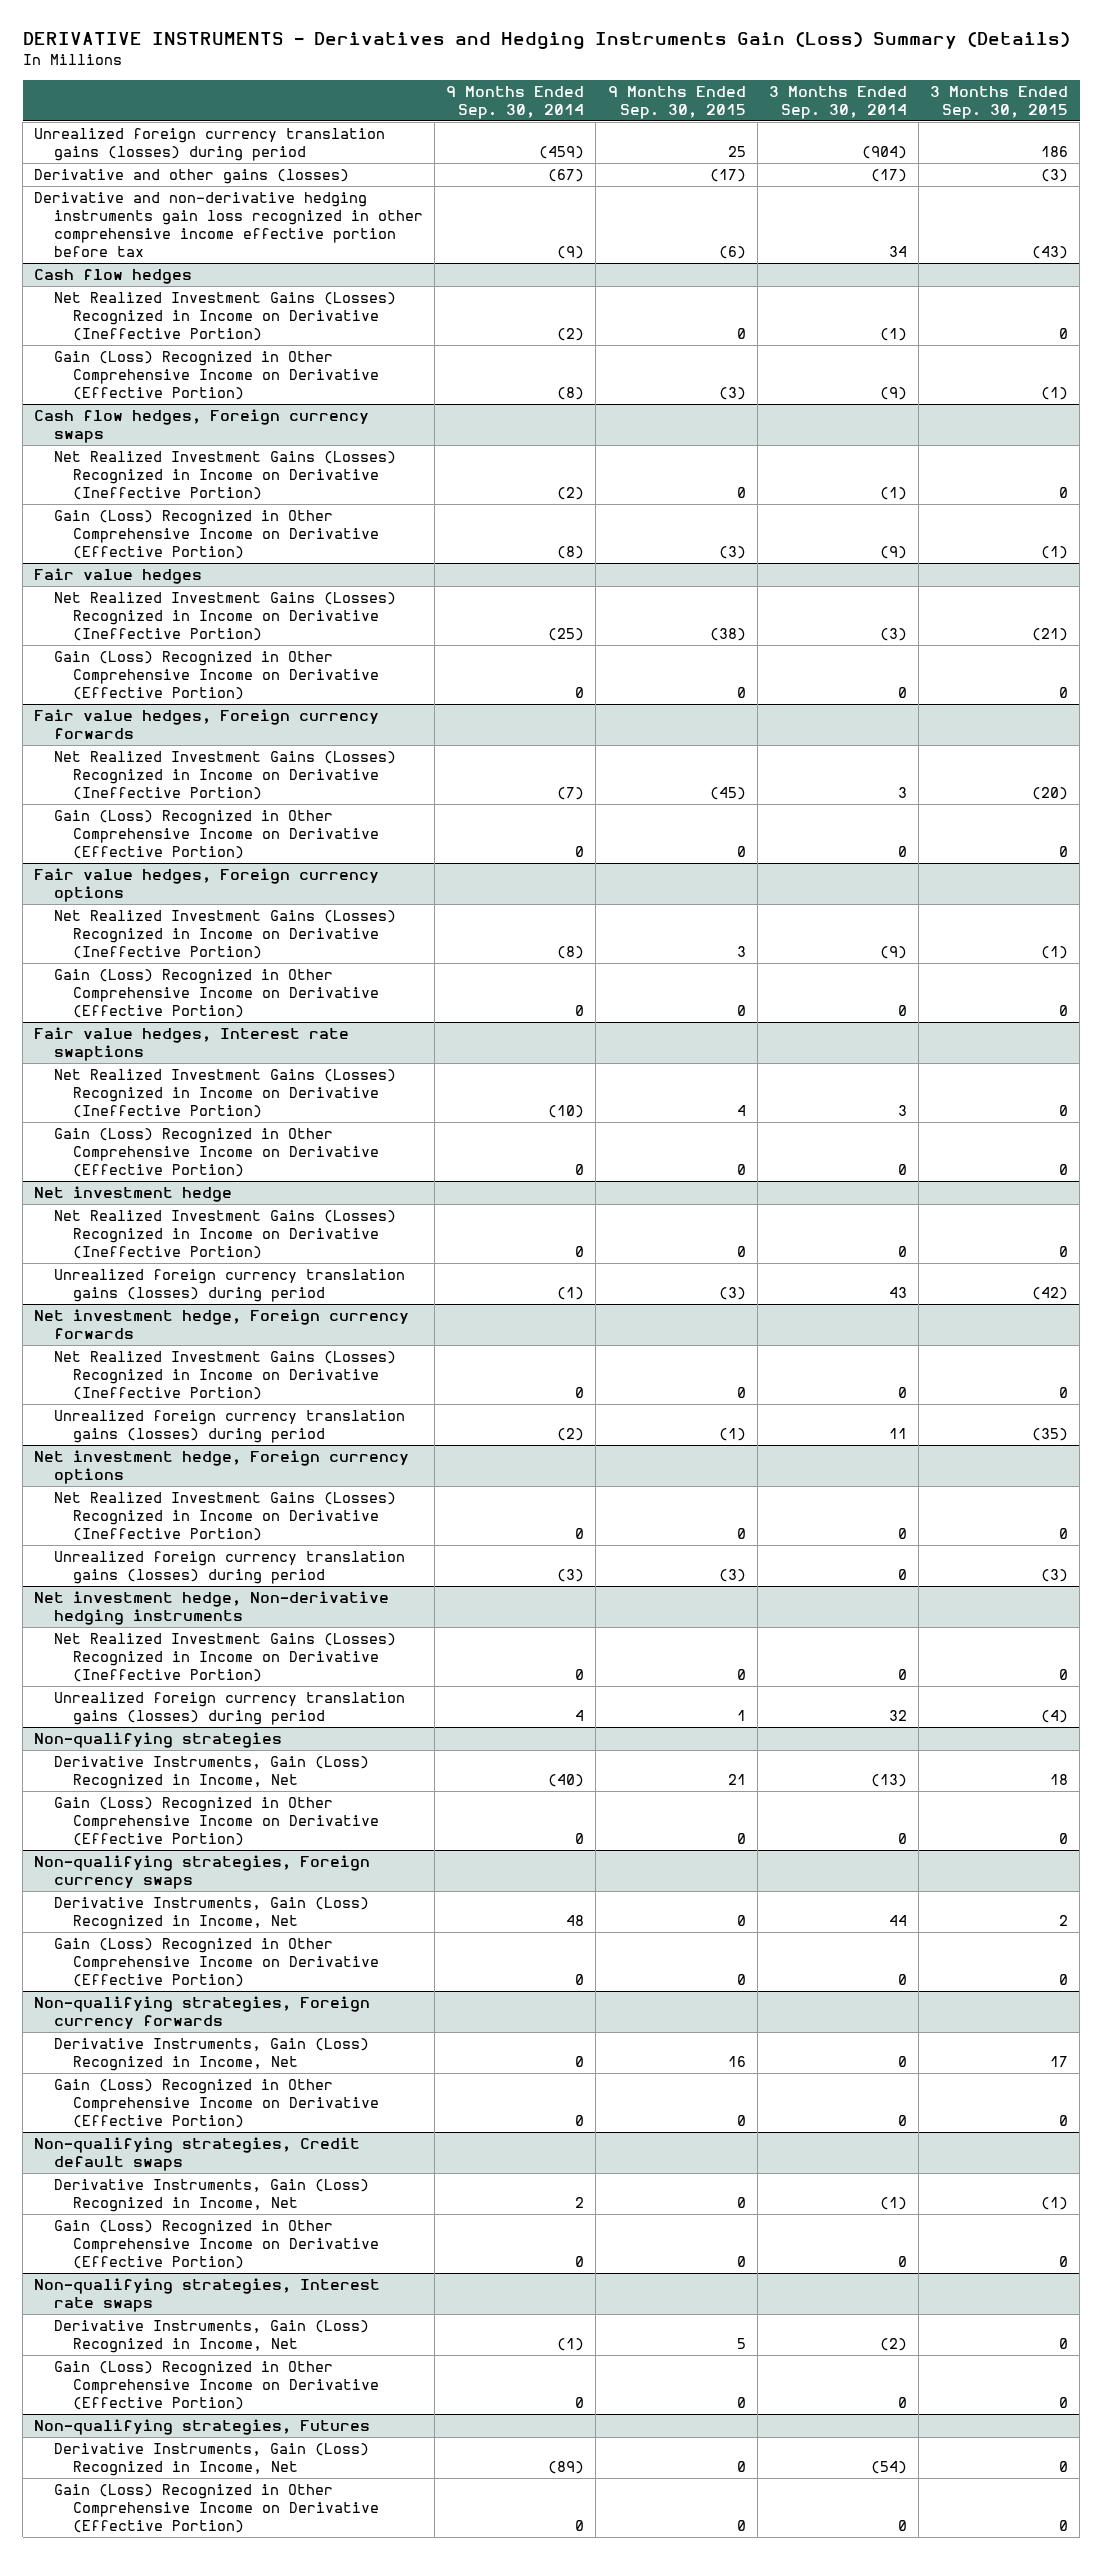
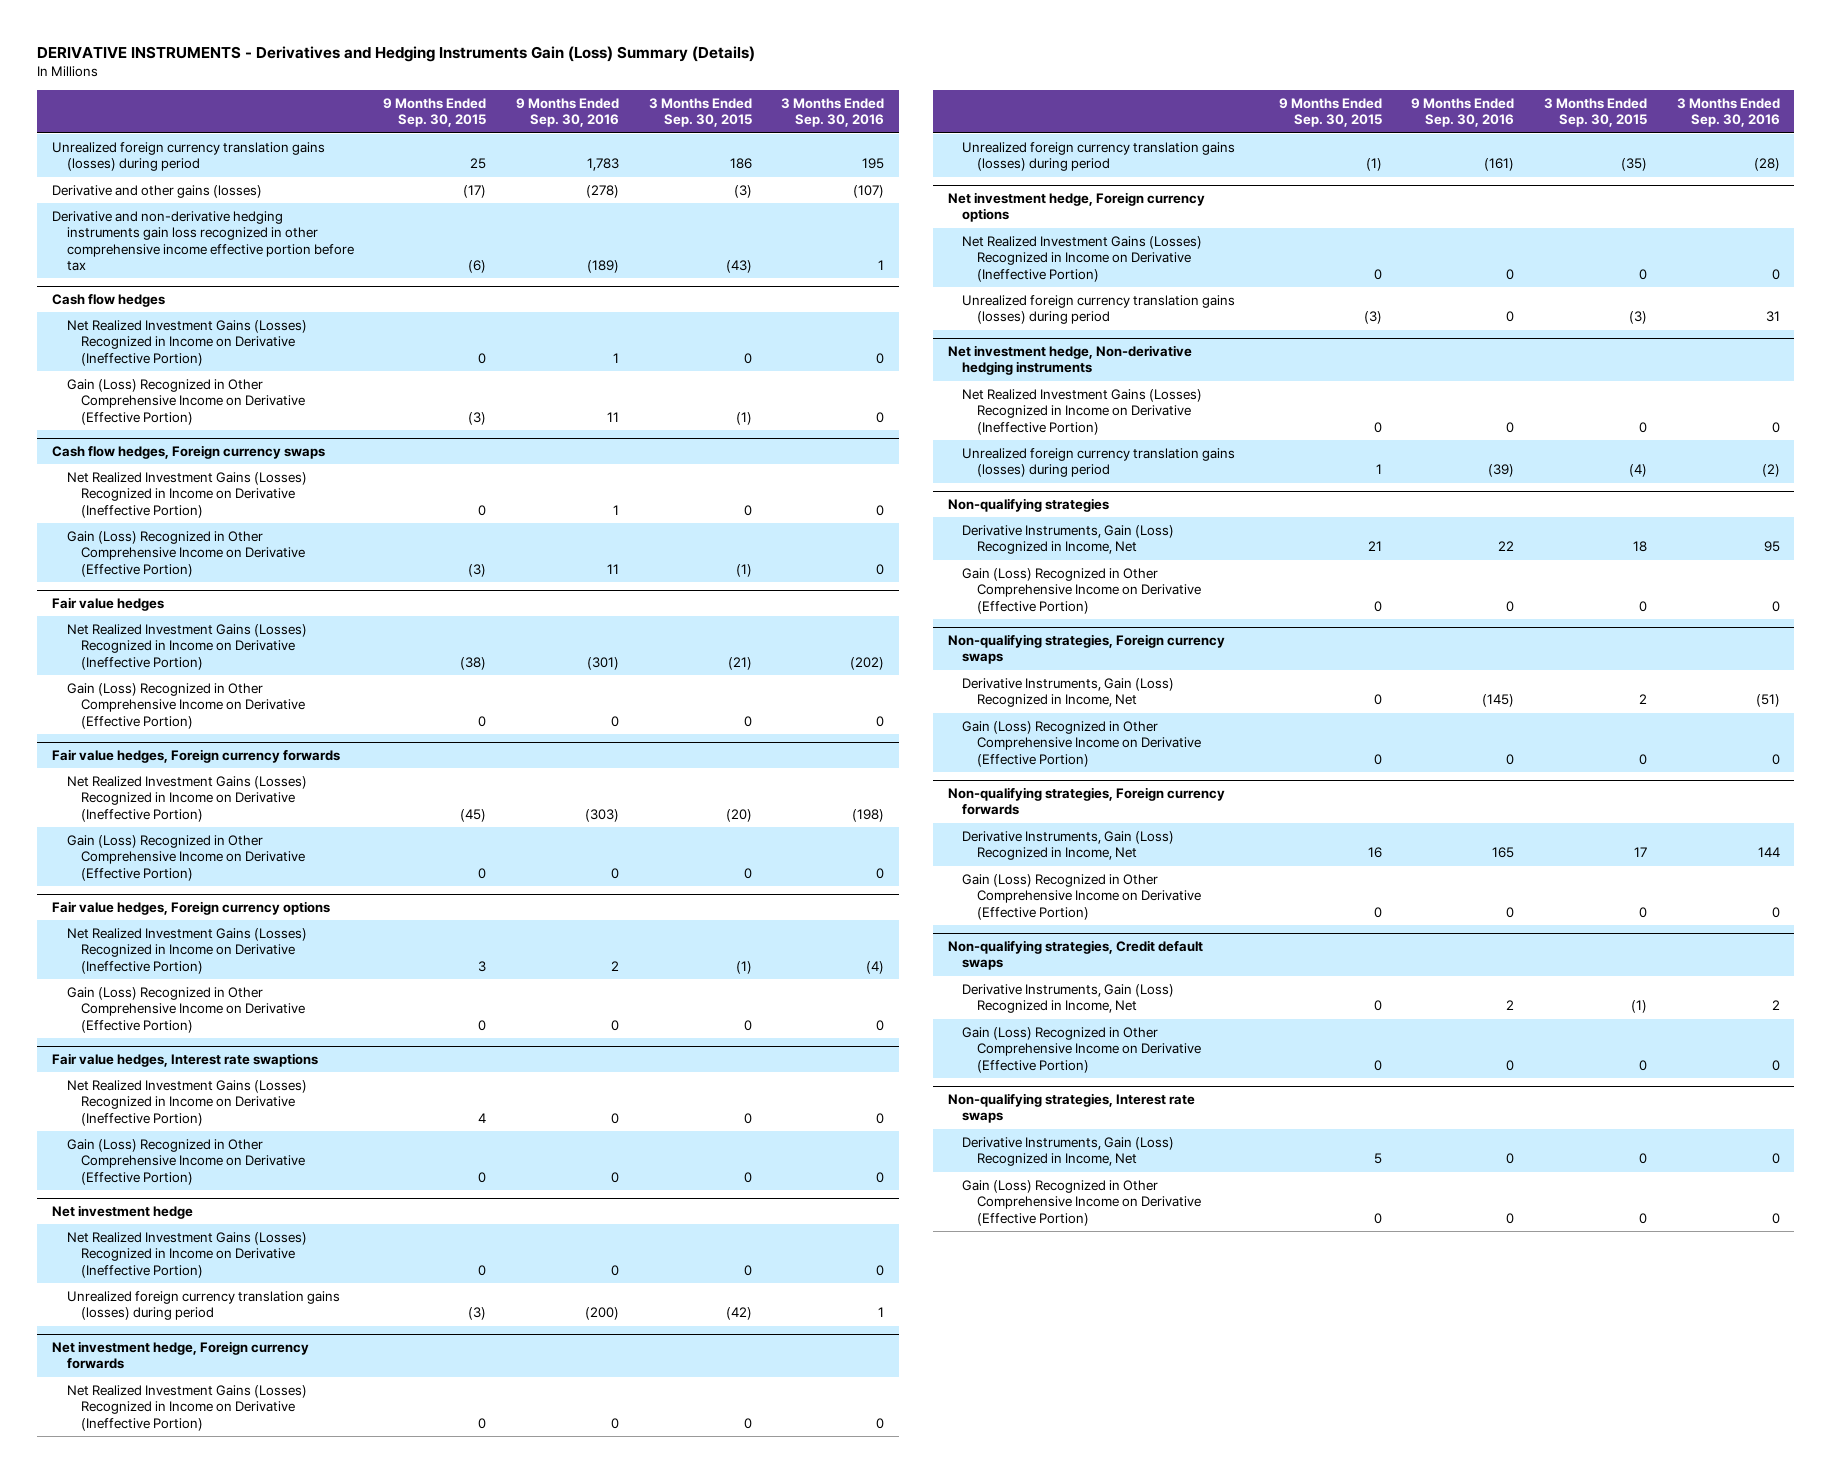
[446,85,585,119] 9 Months Ended Sep. 30, 2014 -> none
[768,85,907,119] 3 Months Ended Sep. 30, 2014 -> none
none -> [515,97,619,128] 9 Months Ended Sep. 30, 2016
none -> [781,97,885,128] 3 Months Ended Sep. 30, 2016
[34,2419,371,2436] Non-qualifying strategies, Futures -> none
[53,2443,369,2476] Derivative Instruments, Gain (Loss) Recognized in Income, Net -> none
[53,2484,380,2533] Gain (Loss) Recognized in Other Comprehensive Income on Derivative (Effective Portion) -> none

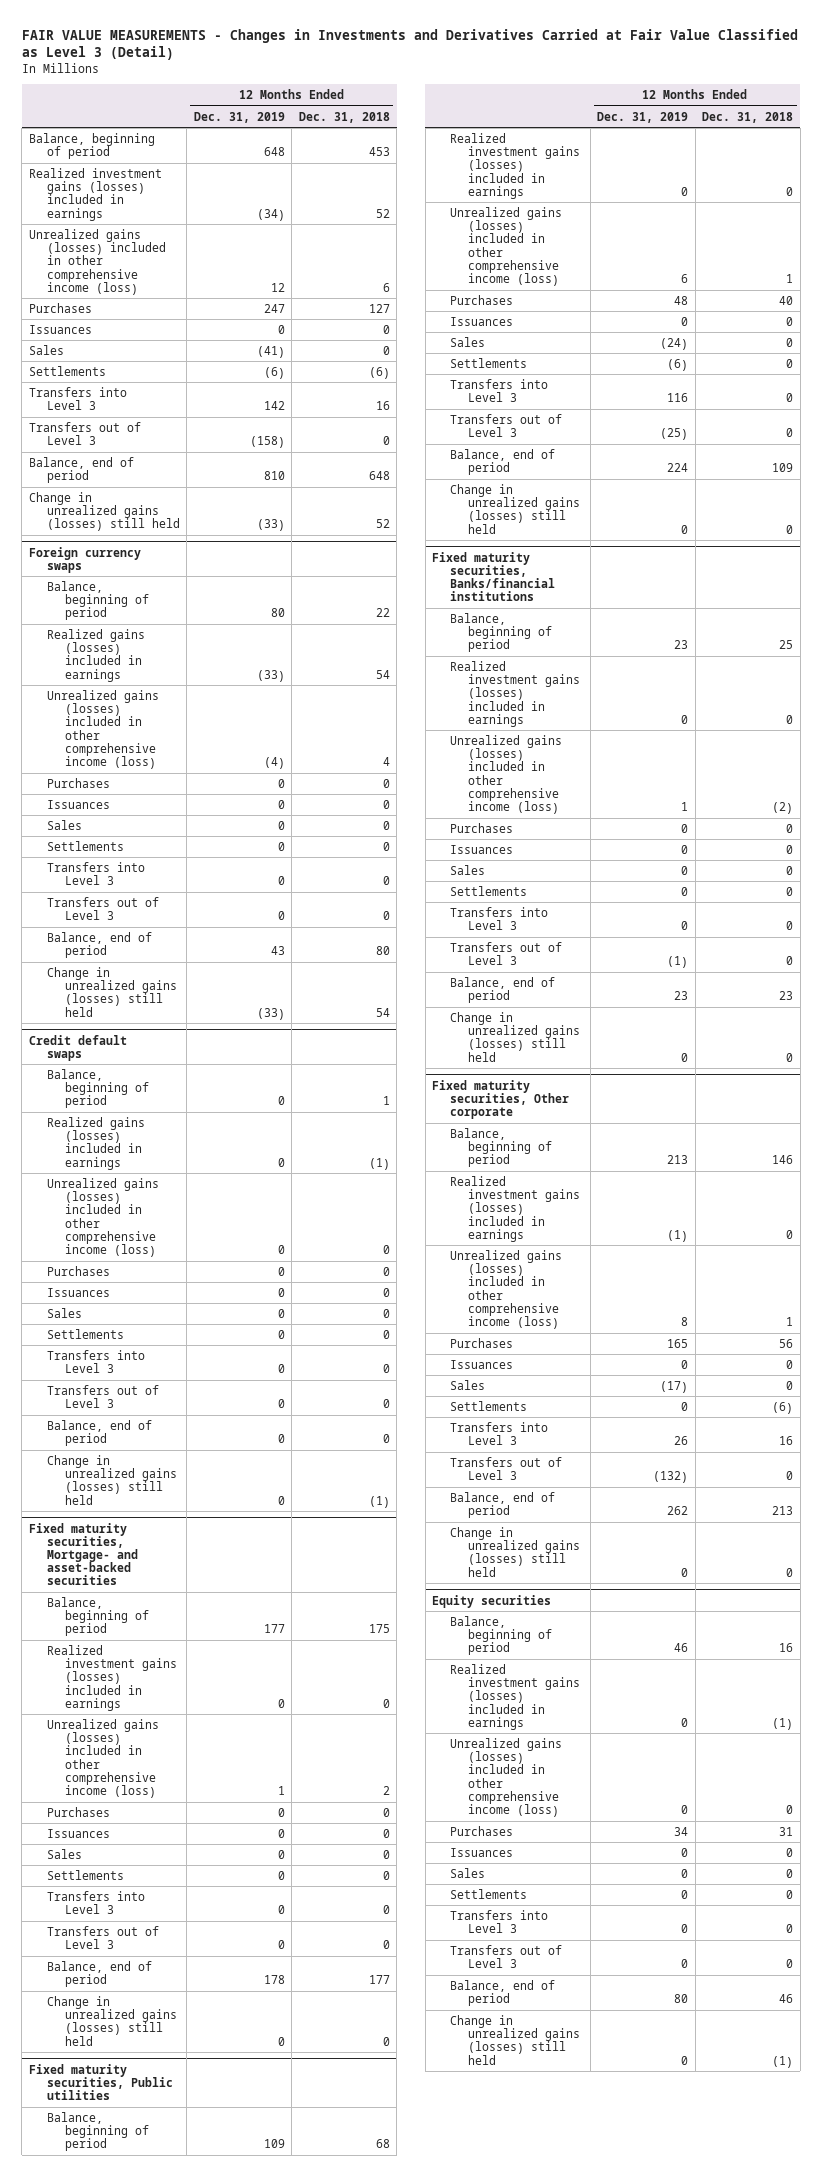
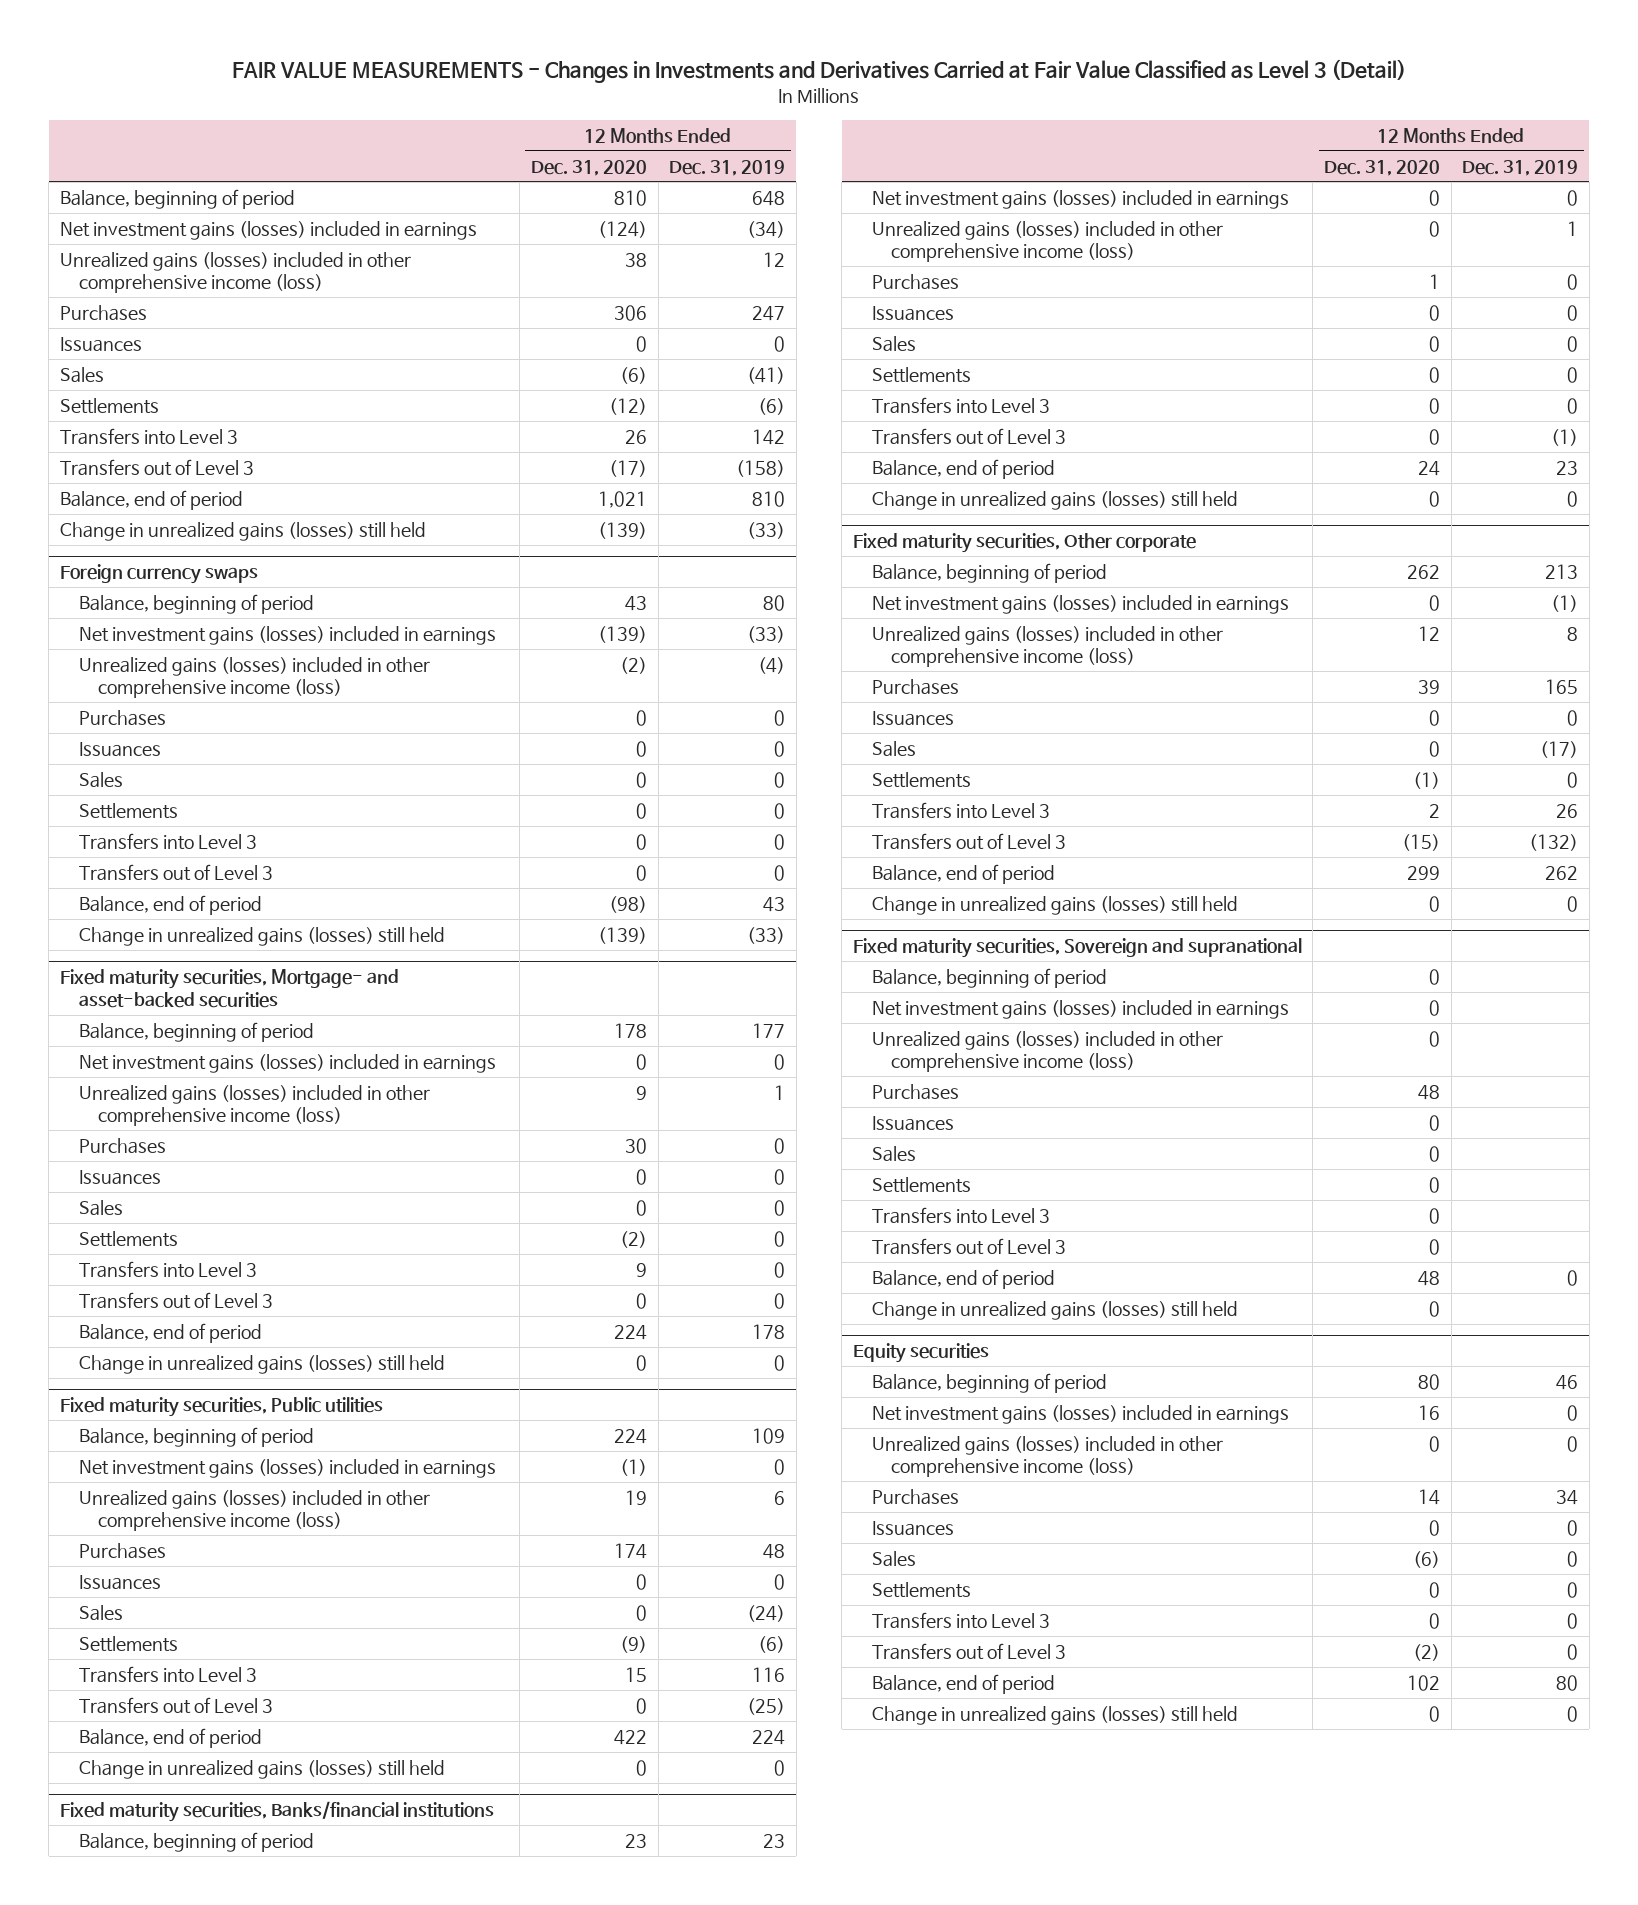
[298,111,390,123] Dec. 31, 2018 -> none
none -> [531,159,648,176] Dec. 31, 2020
[28,167,162,221] Realized investment gains (losses) included in earnings -> [59,220,477,240] Net investment gains (losses) included in earnings
[46,628,145,682] Realized gains (losses) included in earnings -> [78,625,496,645] Net investment gains (losses) included in earnings
[28,1034,127,1061] Credit default swaps -> none
[46,1068,149,1109] Balance, beginning of period -> none
[46,1116,145,1170] Realized gains (losses) included in earnings -> none
[46,1177,159,1258] Unrealized gains (losses) included in other comprehensive income (loss) -> none
[46,1265,110,1276] Purchases -> none
[46,1287,110,1297] Issuances -> none
[46,1307,82,1318] Sales -> none
[46,1328,124,1339] Settlements -> none
[46,1349,145,1374] Transfers into Level 3 -> none
[46,1384,159,1409] Transfers out of Level 3 -> none
[46,1419,152,1447] Balance, end of period -> none
[46,1454,177,1505] Change in unrealized gains (losses) still held -> none
[46,1644,177,1711] Realized investment gains (losses) included in earnings -> [78,1053,496,1073] Net investment gains (losses) included in earnings
[450,132,581,199] Realized investment gains (losses) included in earnings -> [78,1458,496,1478] Net investment gains (losses) included in earnings
[450,660,581,727] Realized investment gains (losses) included in earnings -> [871,189,1289,209] Net investment gains (losses) included in earnings
[450,1175,581,1242] Realized investment gains (losses) included in earnings -> [871,594,1289,614] Net investment gains (losses) included in earnings
none -> [852,938,1302,959] Fixed maturity securities, Sovereign and supranational
none -> [871,967,1107,988] Balance, beginning of period
none -> [871,999,1289,1019] Net investment gains (losses) included in earnings
none -> [871,1030,1223,1073] Unrealized gains (losses) included in other comprehensive income (loss)
none -> [871,1083,959,1100] Purchases
none -> [871,1115,954,1131] Issuances
none -> [871,1145,916,1162] Sales
none -> [871,1176,971,1193] Settlements
none -> [871,1206,1050,1224] Transfers into Level 3
none -> [871,1237,1066,1255] Transfers out of Level 3
none -> [871,1268,1055,1289] Balance, end of period
none -> [871,1300,1238,1320] Change in unrealized gains (losses) still held
[450,1663,581,1730] Realized investment gains (losses) included in earnings -> [871,1404,1289,1424] Net investment gains (losses) included in earnings

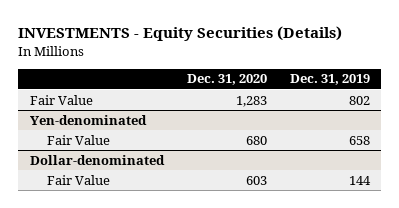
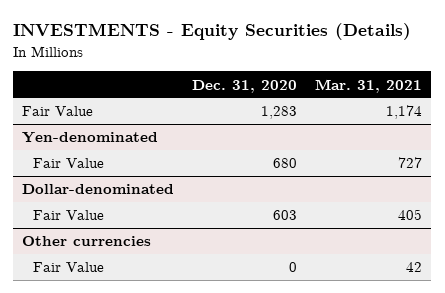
[289,74,370,86] Dec. 31, 2019 -> none
none -> [315,78,423,93] Mar. 31, 2021
none -> [22,236,152,247] Other currencies
none -> [33,262,105,273] Fair Value

